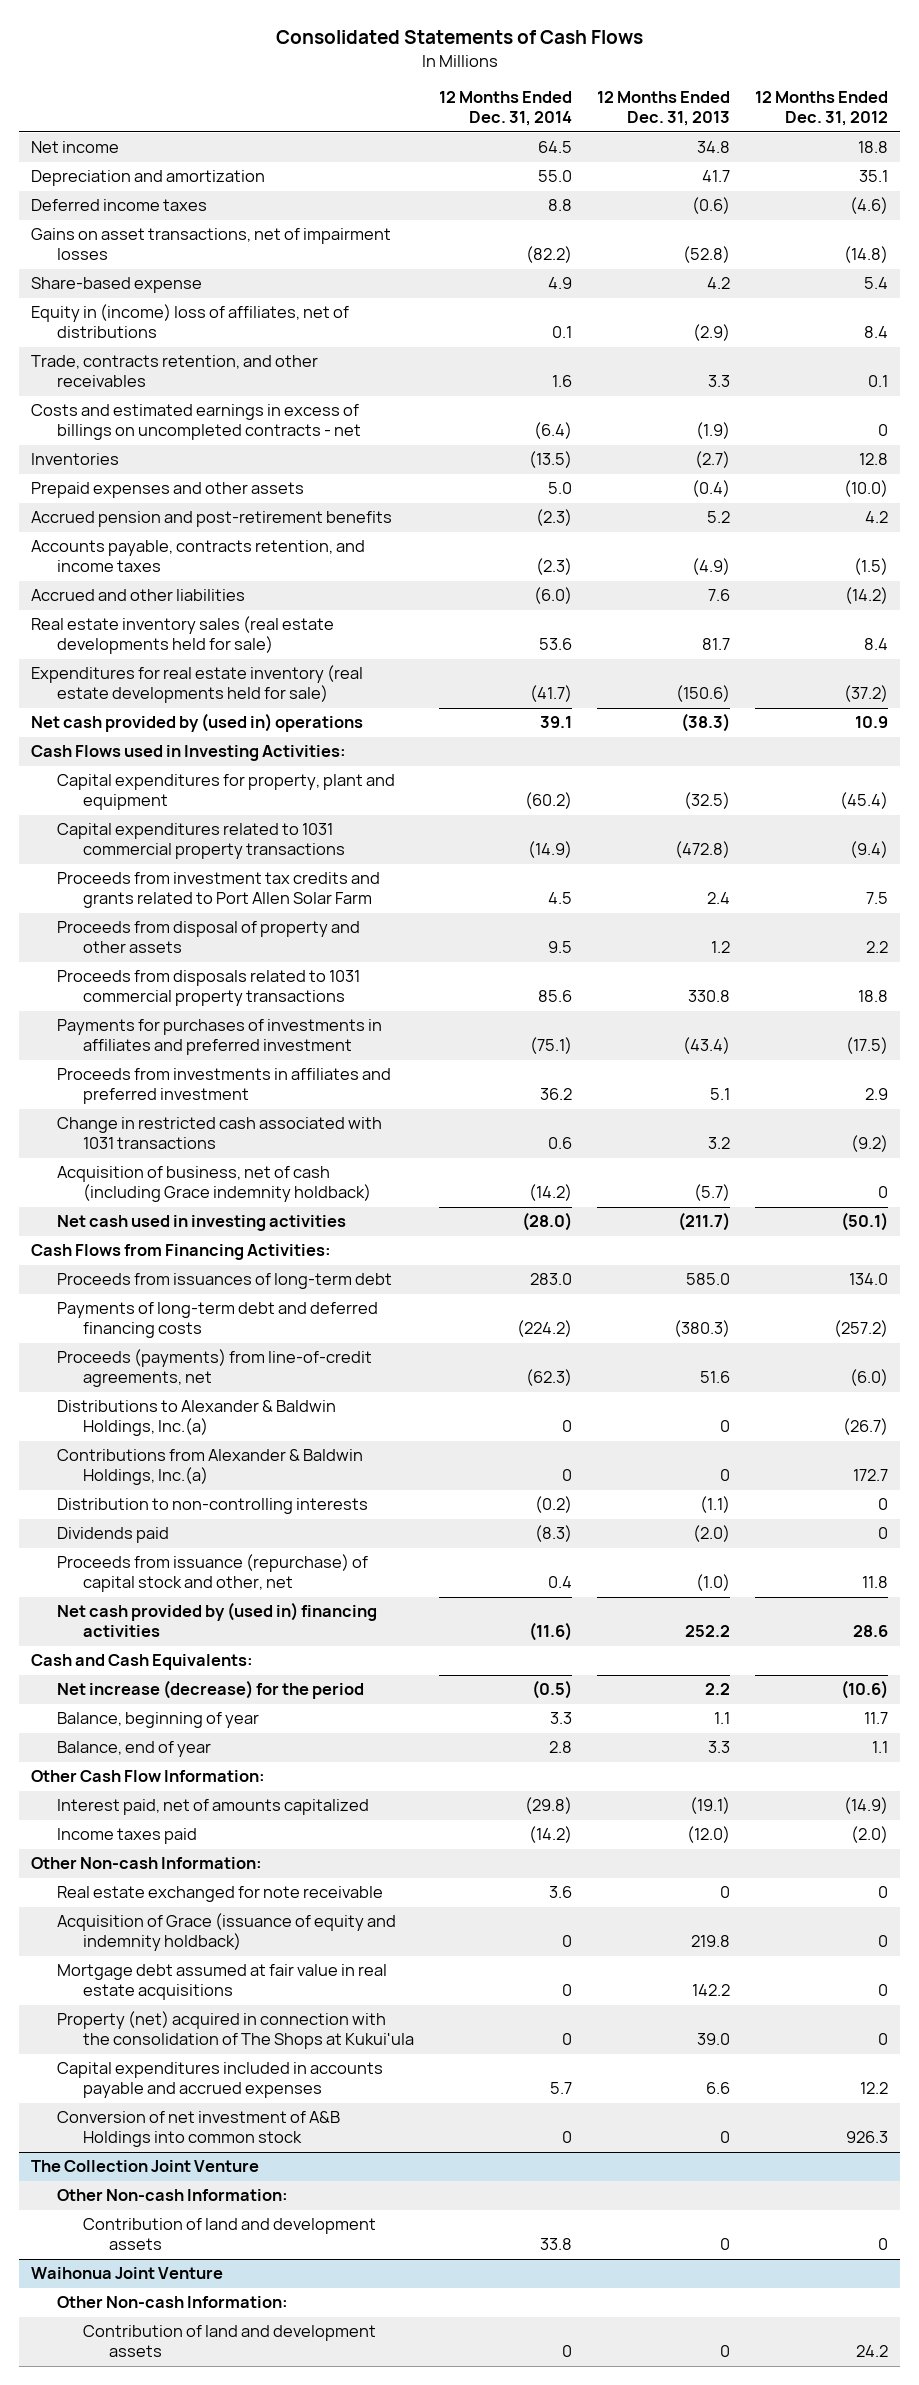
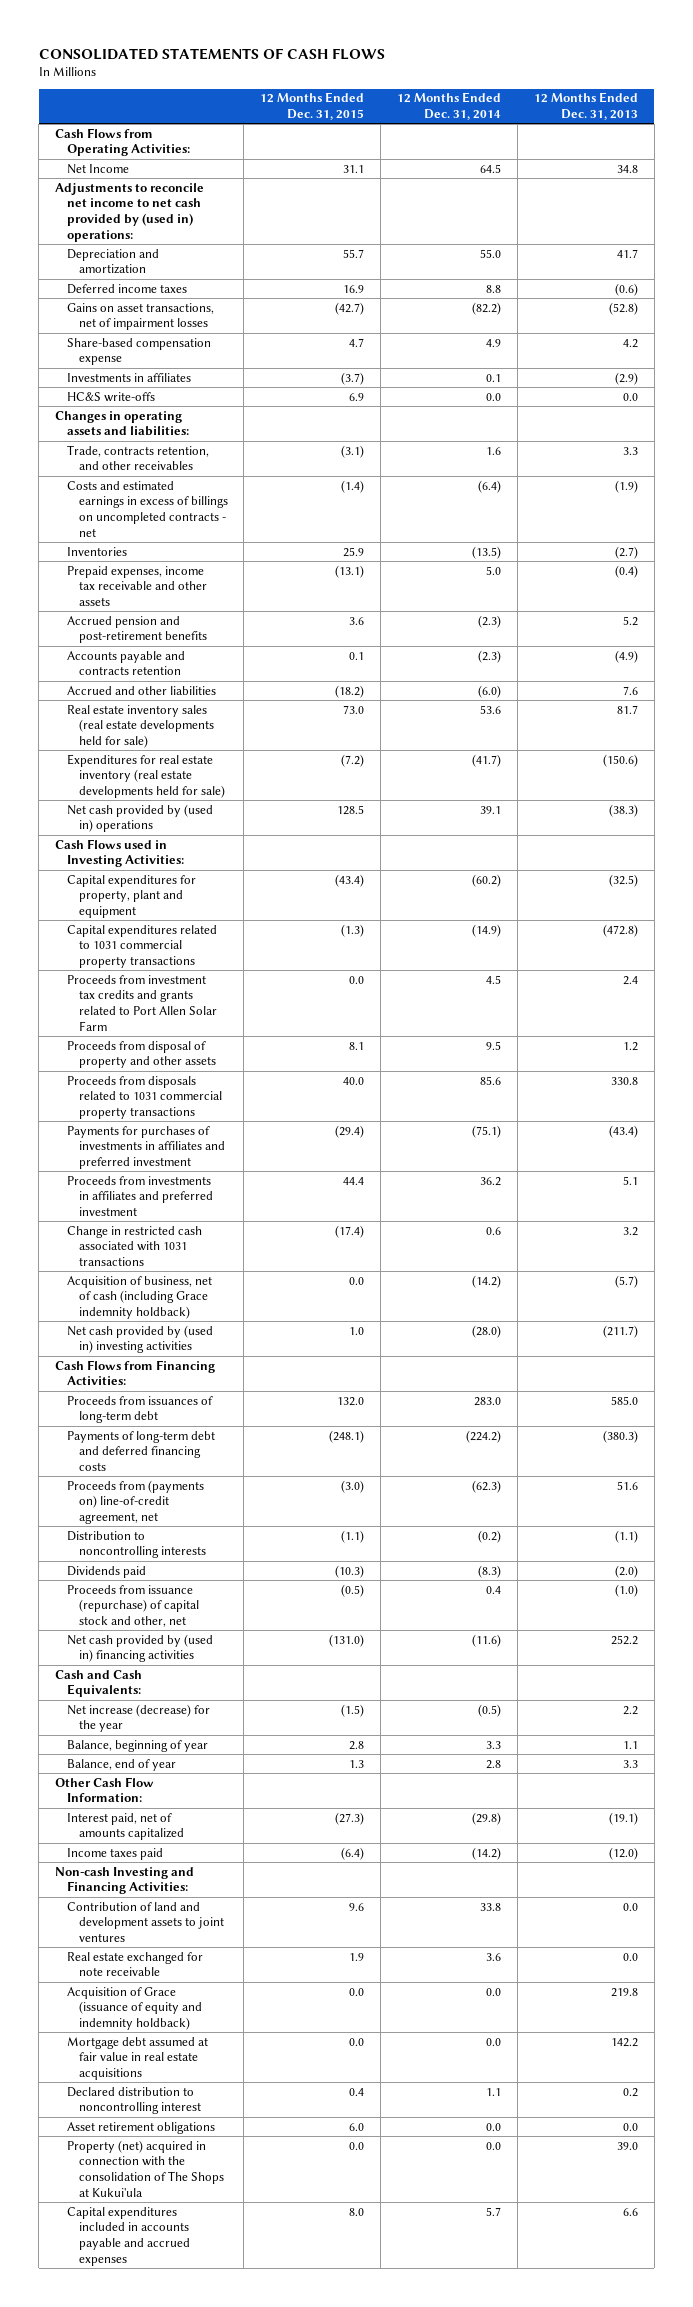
[275,30,643,45] Consolidated Statements of Cash Flows -> [38,47,385,60] CONSOLIDATED STATEMENTS OF CASH FLOWS
[754,91,888,127] 12 Months Ended Dec. 31, 2012 -> none
none -> [260,92,365,121] 12 Months Ended Dec. 31, 2015
none -> [54,127,190,157] Cash Flows from Operating Activities:
[31,141,120,154] Net income -> [66,163,129,174] Net Income
none -> [54,182,204,242] Adjustments to reconcile net income to net cash provided by (used in) operations:
[31,277,203,294] Share-based expense -> [66,337,211,366] Share-based compensation expense
[31,304,350,339] Equity in (income) loss of affiliates, net of distributions -> [66,372,191,382] Investments in affiliates
none -> [66,391,155,402] HC&S write-offs
none -> [54,410,189,437] Changes in operating assets and liabilities:
[31,482,305,499] Prepaid expenses and other assets -> [66,565,207,607] Prepaid expenses, income tax receivable and other assets
[31,540,366,573] Accounts payable, contracts retention, and income taxes -> [66,650,185,676] Accounts payable and contracts retention
[57,1215,347,1232] Net cash used in investing activities -> [66,1324,213,1354] Net cash provided by (used in) investing activities
[57,1400,337,1437] Distributions to Alexander & Baldwin Holdings, Inc.(a) -> none
[57,1449,364,1486] Contributions from Alexander & Baldwin Holdings, Inc.(a) -> none
[57,1349,373,1388] Proceeds (payments) from line-of-credit agreements, net -> [66,1479,204,1525] Proceeds from (payments on) line-of-credit agreement, net
[57,1498,369,1515] Distribution to non-controlling interests -> [66,1530,206,1559] Distribution to noncontrolling interests
[57,1680,365,1700] Net increase (decrease) for the period -> [66,1703,210,1733] Net increase (decrease) for the year
[31,1857,263,1870] Other Non-cash Information: -> [54,1866,194,1895] Non-cash Investing and Financing Activities:
none -> [66,1901,224,1943] Contribution of land and development assets to joint ventures
[719,1886,730,1899] 0 -> [622,1952,638,1961] 0.0
[561,1935,572,1948] 0 -> [485,1987,501,1996] 0.0
[561,1984,572,1997] 0 -> [485,2037,501,2046] 0.0
none -> [66,2086,201,2115] Declared distribution to noncontrolling interest
none -> [66,2121,215,2134] Asset retirement obligations
[561,2033,572,2046] 0 -> [485,2141,501,2150] 0.0
[57,2111,341,2148] Conversion of net investment of A&B Holdings into common stock -> none
[31,2160,260,2173] The Collection Joint Venture -> none
[57,2189,289,2202] Other Non-cash Information: -> none
[82,2218,376,2251] Contribution of land and development assets -> none
[31,2267,224,2280] Waihonua Joint Venture -> none
[57,2296,289,2309] Other Non-cash Information: -> none
[82,2325,376,2358] Contribution of land and development assets -> none

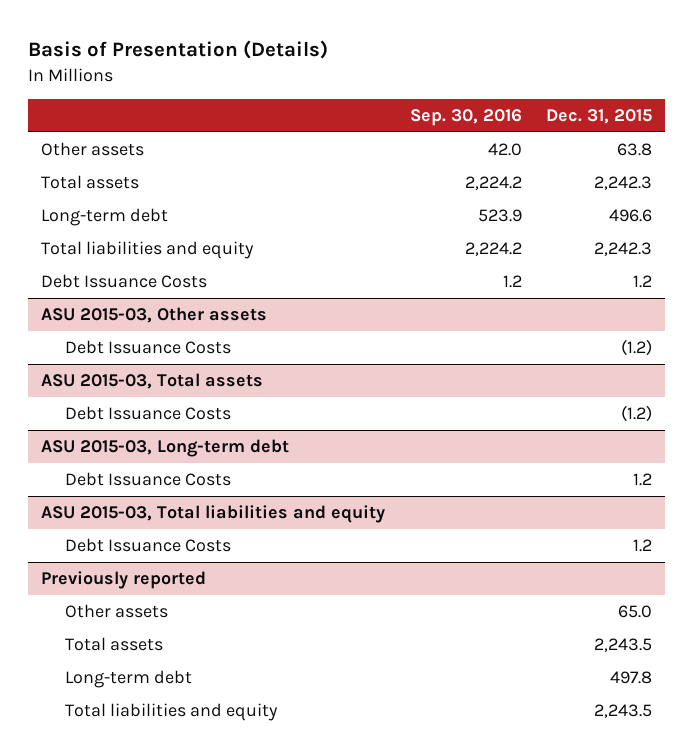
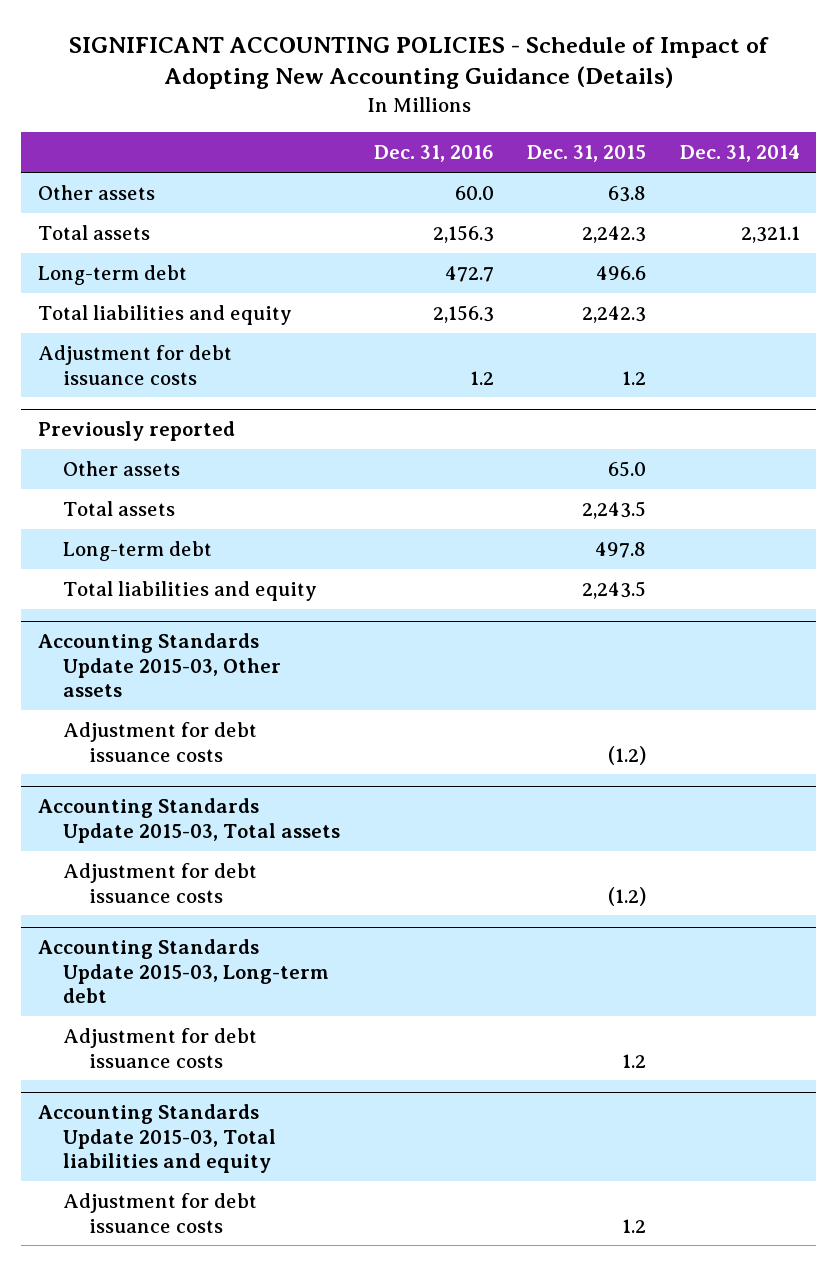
[28,40,329,60] Basis of Presentation (Details) -> [68,36,769,90] SIGNIFICANT ACCOUNTING POLICIES - Schedule of Impact of Adopting New Accounting Guidance (Details)
[409,108,522,126] Sep. 30, 2016 -> none
none -> [373,145,494,163] Dec. 31, 2016
none -> [679,145,800,163] Dec. 31, 2014
[40,307,267,324] ASU 2015-03, Other assets -> none
[65,340,232,355] Debt Issuance Costs -> none
[40,373,263,390] ASU 2015-03, Total assets -> none
[65,406,232,421] Debt Issuance Costs -> none
[40,439,289,458] ASU 2015-03, Long-term debt -> none
[65,472,232,487] Debt Issuance Costs -> none
[40,505,385,524] ASU 2015-03, Total liabilities and equity -> none
[65,538,232,553] Debt Issuance Costs -> none
[40,274,207,289] Debt Issuance Costs -> [38,344,233,385] Adjustment for debt issuance costs
none -> [38,633,282,698] Accounting Standards Update 2015-03, Other assets
none -> [63,721,258,762] Adjustment for debt issuance costs
none -> [38,798,341,843] Accounting Standards Update 2015-03, Total assets
none -> [63,862,258,903] Adjustment for debt issuance costs
none -> [38,939,330,1004] Accounting Standards Update 2015-03, Long-term debt
none -> [63,1027,258,1068] Adjustment for debt issuance costs
none -> [38,1104,277,1174] Accounting Standards Update 2015-03, Total liabilities and equity
none -> [63,1192,258,1233] Adjustment for debt issuance costs

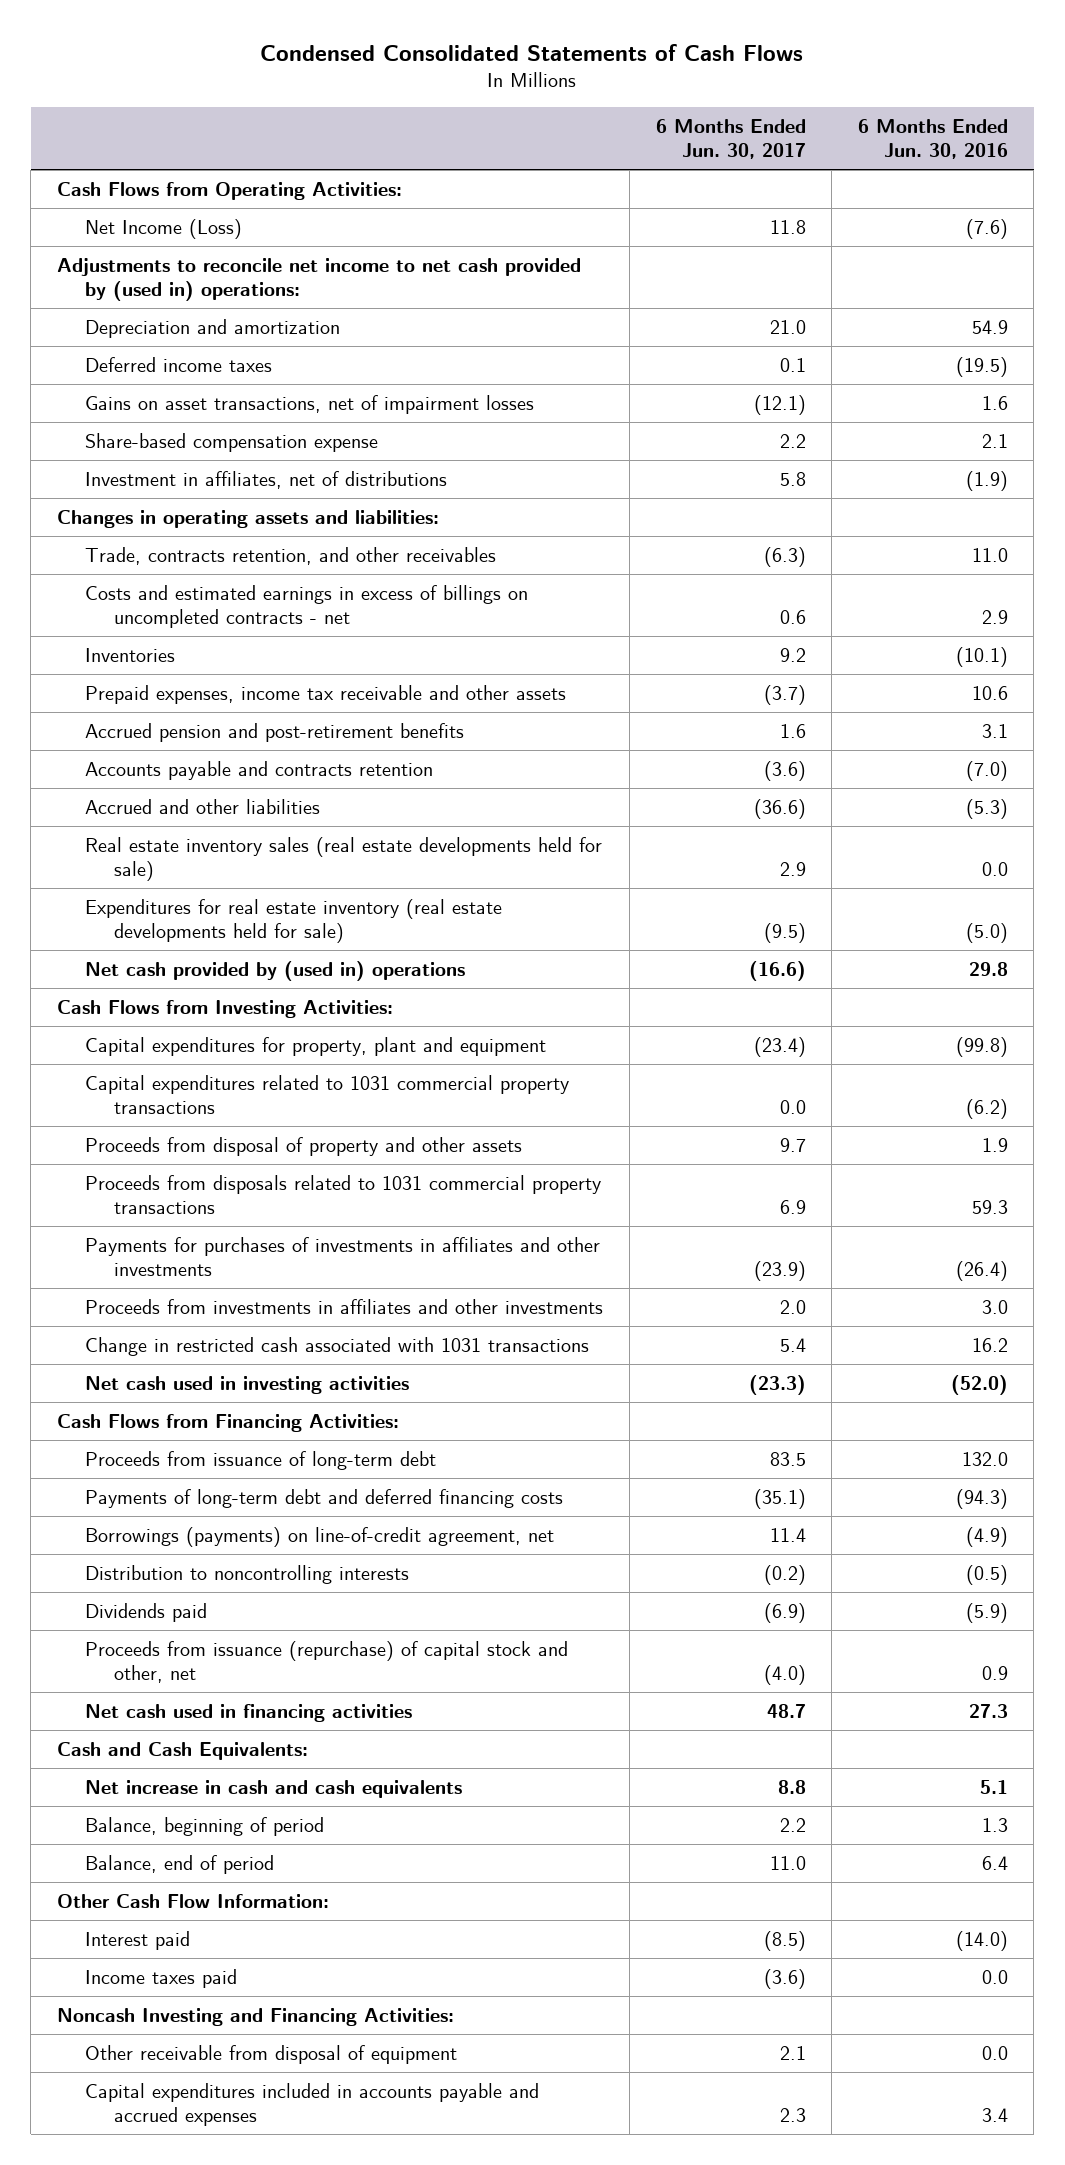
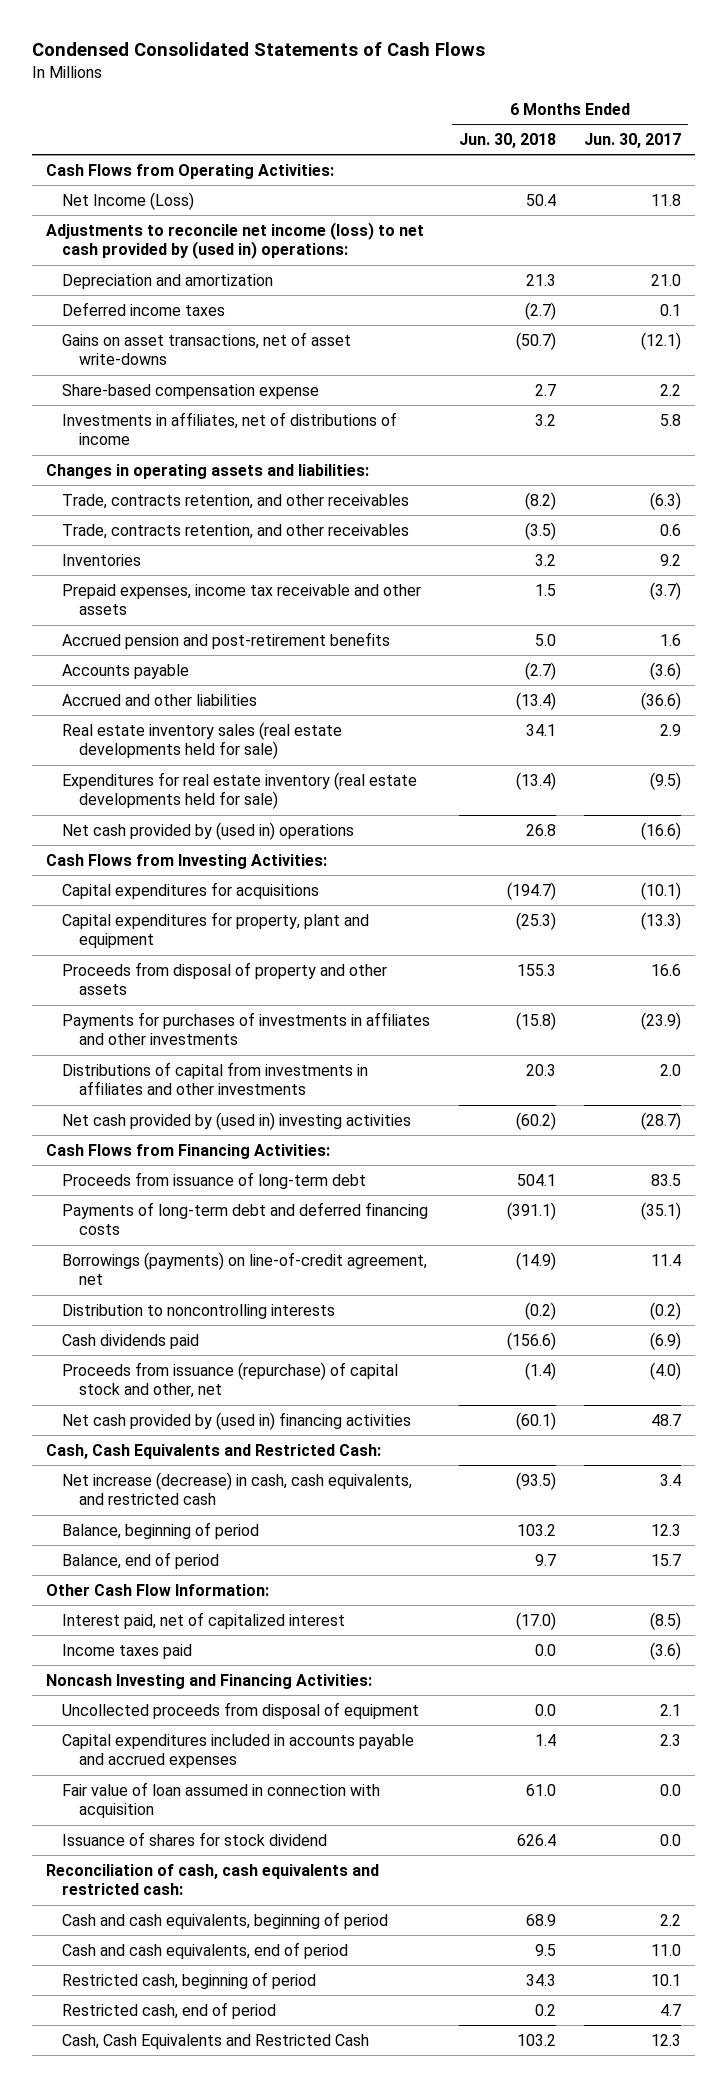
[857,118,1008,160] 6 Months Ended Jun. 30, 2016 -> none
none -> [458,132,556,148] Jun. 30, 2018
[56,257,581,302] Adjustments to reconcile net income to net cash provided by (used in) operations: -> [45,221,424,260] Adjustments to reconcile net income (loss) to net cash provided by (used in) operations:
[85,394,535,414] Gains on asset transactions, net of impairment losses -> [62,331,352,366] Gains on asset transactions, net of asset write-downs
[85,470,448,489] Investment in affiliates, net of distributions -> [62,411,398,446] Investments in affiliates, net of distributions of income
[85,584,529,629] Costs and estimated earnings in excess of billings on uncompleted contracts - net -> none
none -> [62,523,410,539] Trade, contracts retention, and other receivables
[85,760,434,780] Accounts payable and contracts retention -> [62,663,190,679] Accounts payable
[85,1074,570,1115] Capital expenditures related to 1031 commercial property transactions -> none
[85,1174,602,1215] Proceeds from disposals related to 1031 commercial property transactions -> none
none -> [62,881,320,899] Capital expenditures for acquisitions
[753,1036,806,1057] (23.4) -> [640,911,681,930] (13.3)
[779,1137,806,1152] 9.7 -> [650,963,681,976] 16.6
[85,1336,590,1356] Change in restricted cash associated with 1031 transactions -> none
[85,1298,604,1314] Proceeds from investments in affiliates and other investments -> [62,1061,369,1096] Distributions of capital from investments in affiliates and other investments
[85,1375,410,1394] Net cash used in investing activities -> [62,1111,412,1130] Net cash provided by (used in) investing activities
[748,1374,806,1395] (23.3) -> [640,1111,681,1130] (28.7)
[85,1602,208,1622] Dividends paid -> [62,1333,200,1349] Cash dividends paid
[85,1703,413,1722] Net cash used in financing activities -> [62,1411,412,1430] Net cash provided by (used in) financing activities
[56,1741,308,1760] Cash and Cash Equivalents: -> [45,1443,381,1459] Cash, Cash Equivalents and Restricted Cash:
[85,1779,463,1798] Net increase in cash and cash equivalents -> [62,1471,413,1506] Net increase (decrease) in cash, cash equivalents, and restricted cash
[777,1779,806,1794] 8.8 -> [659,1473,681,1486] 3.4
[779,1817,806,1832] 2.2 -> [650,1523,681,1536] 12.3
[769,1855,806,1870] 11.0 -> [650,1553,681,1566] 15.7
[85,1930,191,1950] Interest paid -> none
none -> [62,1611,346,1629] Interest paid, net of capitalized interest
[85,2044,458,2064] Other receivable from disposal of equipment -> [62,1701,420,1719] Uncollected proceeds from disposal of equipment
none -> [62,1781,381,1819] Fair value of loan assumed in connection with acquisition
none -> [62,1831,328,1846] Issuance of shares for stock dividend
none -> [45,1863,379,1896] Reconciliation of cash, cash equivalents and restricted cash:
none -> [62,1911,389,1929] Cash and cash equivalents, beginning of period
none -> [62,1941,349,1959] Cash and cash equivalents, end of period
none -> [62,1971,317,1989] Restricted cash, beginning of period
none -> [62,2001,277,2019] Restricted cash, end of period
none -> [62,2033,370,2049] Cash, Cash Equivalents and Restricted Cash

